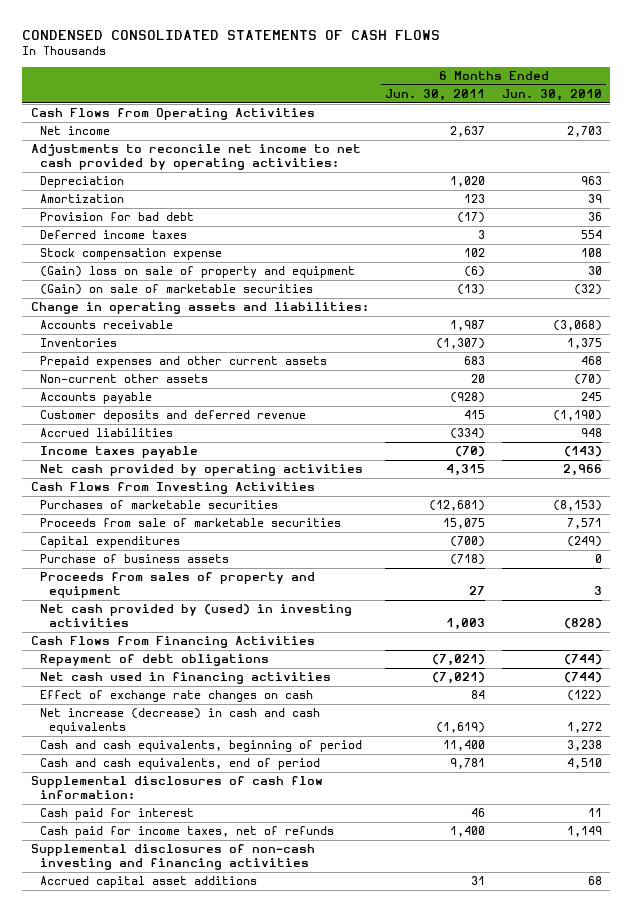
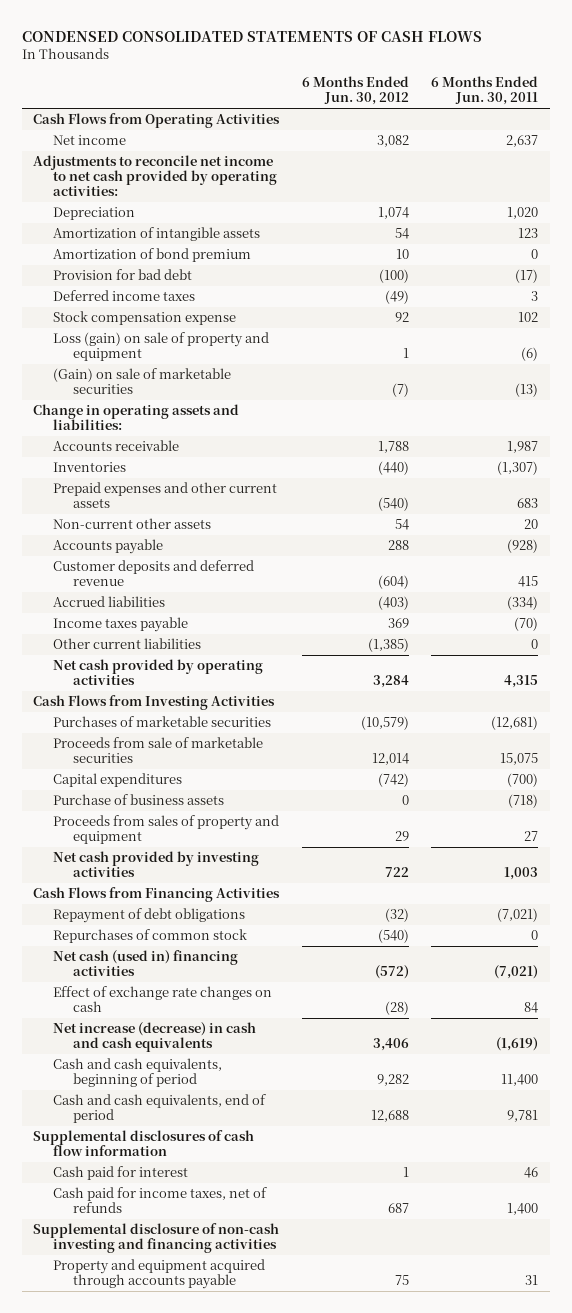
[502,89,603,102] Jun. 30, 2010 -> none
none -> [301,76,409,106] 6 Months Ended Jun. 30, 2012
[39,194,124,204] Amortization -> [53,227,261,242] Amortization of intangible assets
none -> [53,248,252,263] Amortization of bond premium
[39,266,355,279] (Gain) loss on sale of property and equipment -> [53,332,270,362] Loss (gain) on sale of property and equipment
none -> [53,638,202,650] Other current liabilities
[39,604,352,628] Net cash provided by (used) in investing activities -> [53,851,260,878] Net cash provided by investing activities
none -> [53,929,248,944] Repurchases of common stock
[39,672,331,685] Net cash used in financing activities -> [53,950,239,977] Net cash (used in) financing activities
[30,776,323,800] Supplemental disclosures of cash flow information: -> [33,1130,255,1157] Supplemental disclosures of cash flow information
[39,876,257,889] Accrued capital asset additions -> none
[30,844,315,871] Supplemental disclosures of non-cash investing and financing activities -> [33,1223,280,1254] Supplemental disclosure of non-cash investing and financing activities
none -> [53,1259,266,1290] Property and equipment acquired through accounts payable

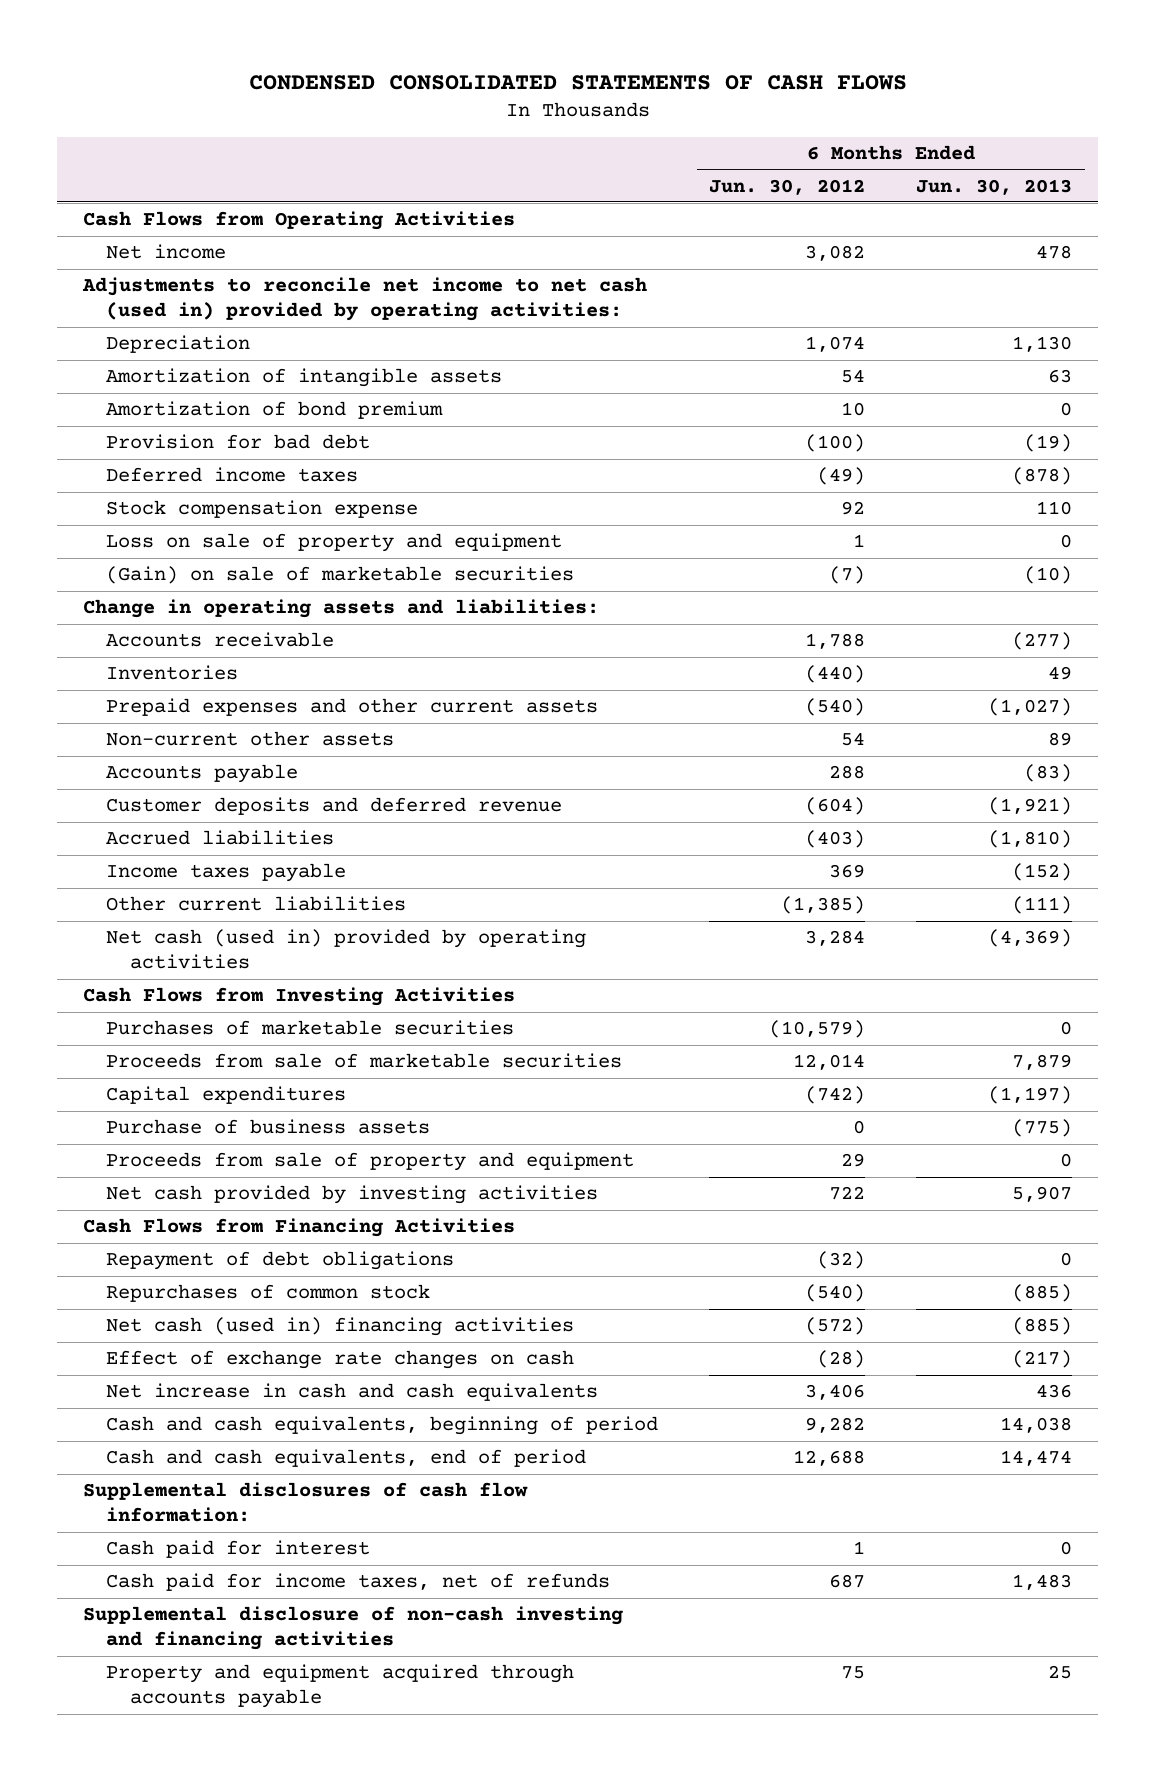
[431,76,539,106] 6 Months Ended Jun. 30, 2011 -> none
none -> [916,178,1073,195] Jun. 30, 2013
[33,155,278,197] Adjustments to reconcile net income to net cash provided by operating activities: -> [81,277,647,322] Adjustments to reconcile net income to net cash (used in) provided by operating activities:
[53,332,270,362] Loss (gain) on sale of property and equipment -> [106,533,563,553] Loss on sale of property and equipment
[53,659,264,686] Net cash provided by operating activities -> [106,929,587,970] Net cash (used in) provided by operating activities
[53,815,280,845] Proceeds from sales of property and equipment -> [106,1152,635,1172] Proceeds from sale of property and equipment
[53,1022,257,1053] Net increase (decrease) in cash and cash equivalents -> [106,1383,599,1402] Net increase in cash and cash equivalents
[33,1130,255,1157] Supplemental disclosures of cash flow information -> [82,1482,528,1523] Supplemental disclosures of cash flow information:

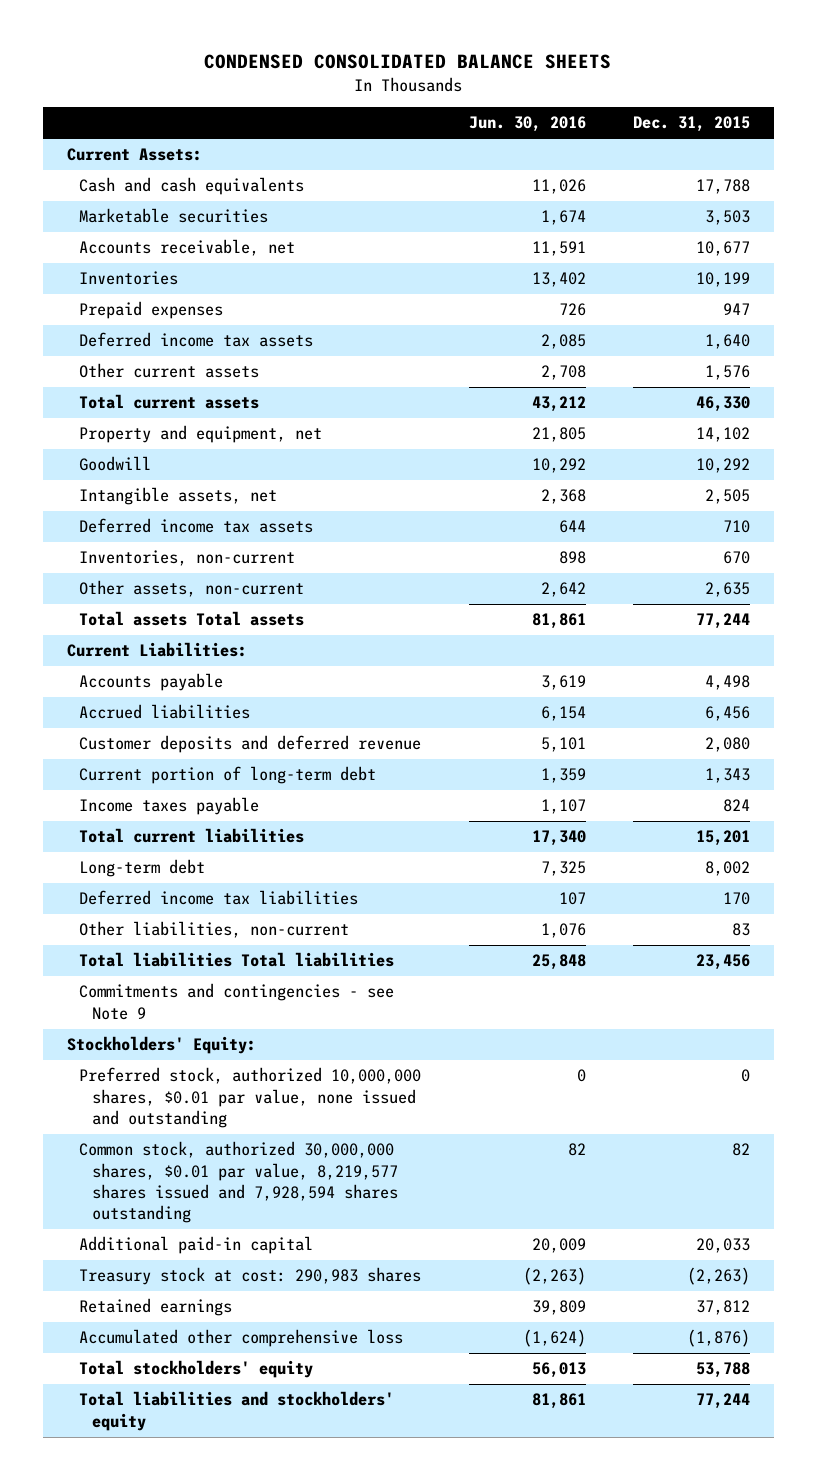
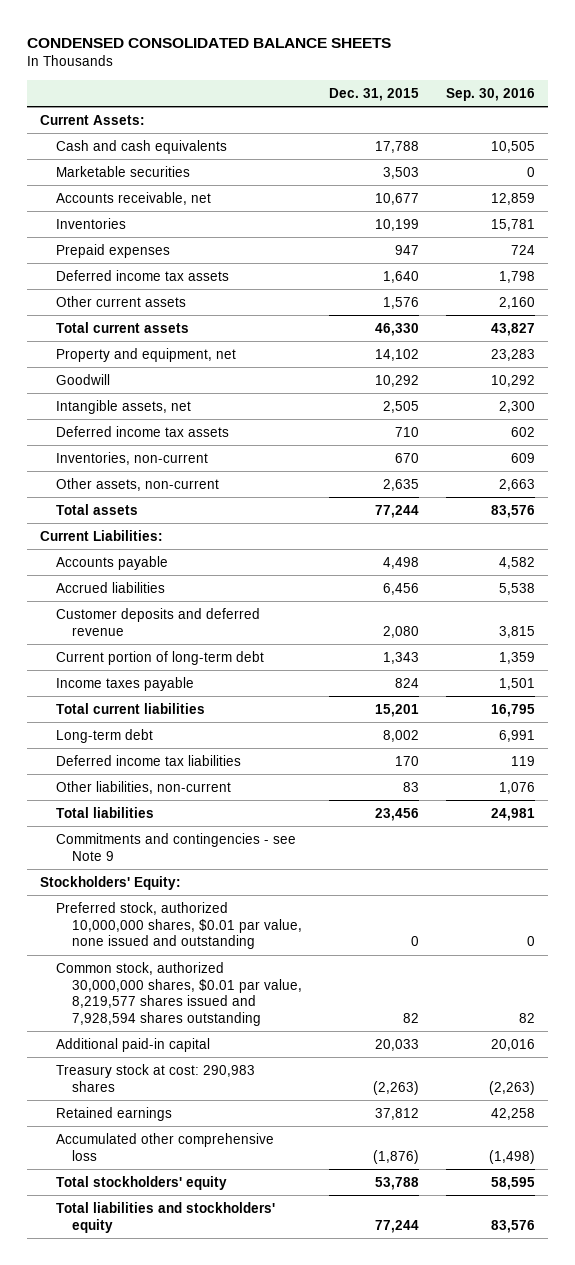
[468,116,586,133] Jun. 30, 2016 -> none
none -> [445,87,535,101] Sep. 30, 2016
[79,611,305,627] Total assets Total assets -> [55,503,138,515] Total assets
[79,952,395,968] Total liabilities Total liabilities -> [55,806,154,818] Total liabilities

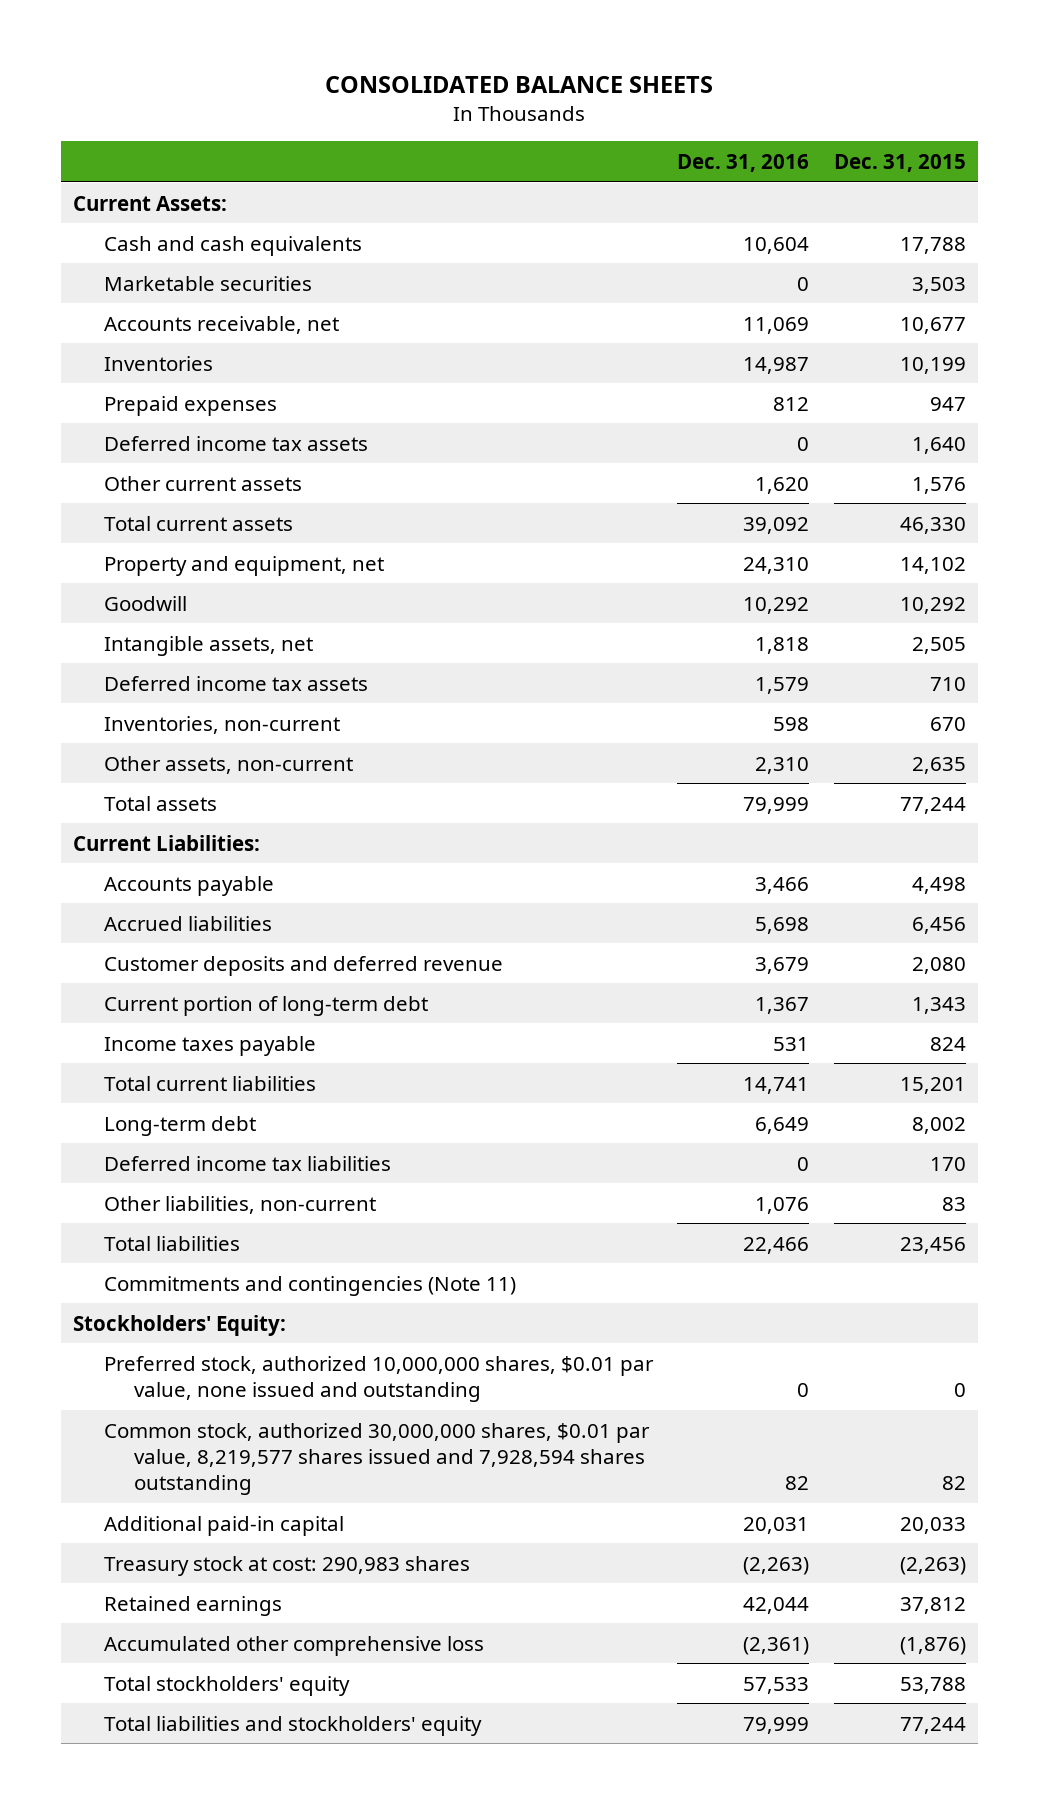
[26,37,391,48] CONDENSED CONSOLIDATED BALANCE SHEETS -> [325,76,714,94] CONSOLIDATED BALANCE SHEETS
[445,87,535,101] Sep. 30, 2016 -> none
none -> [677,153,810,172] Dec. 31, 2016
[55,832,296,861] Commitments and contingencies - see Note 9 -> [103,1275,516,1296] Commitments and contingencies (Note 11)

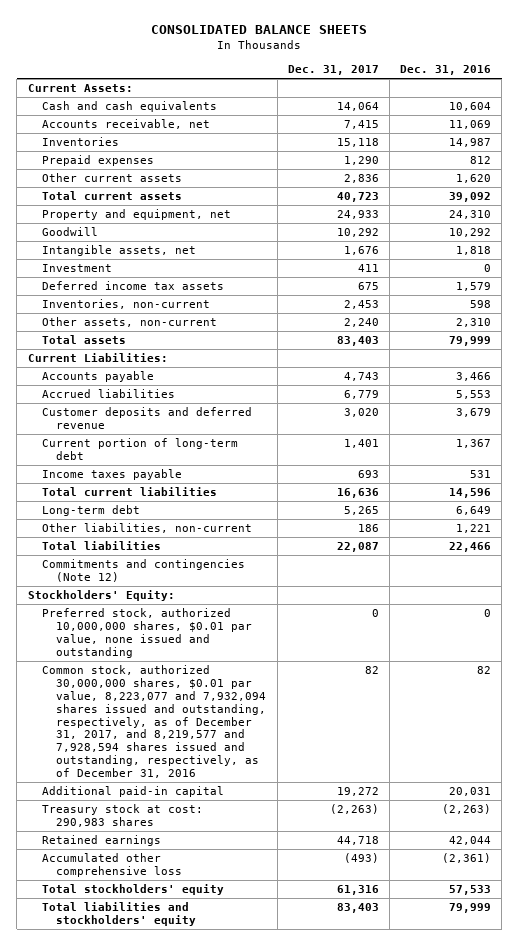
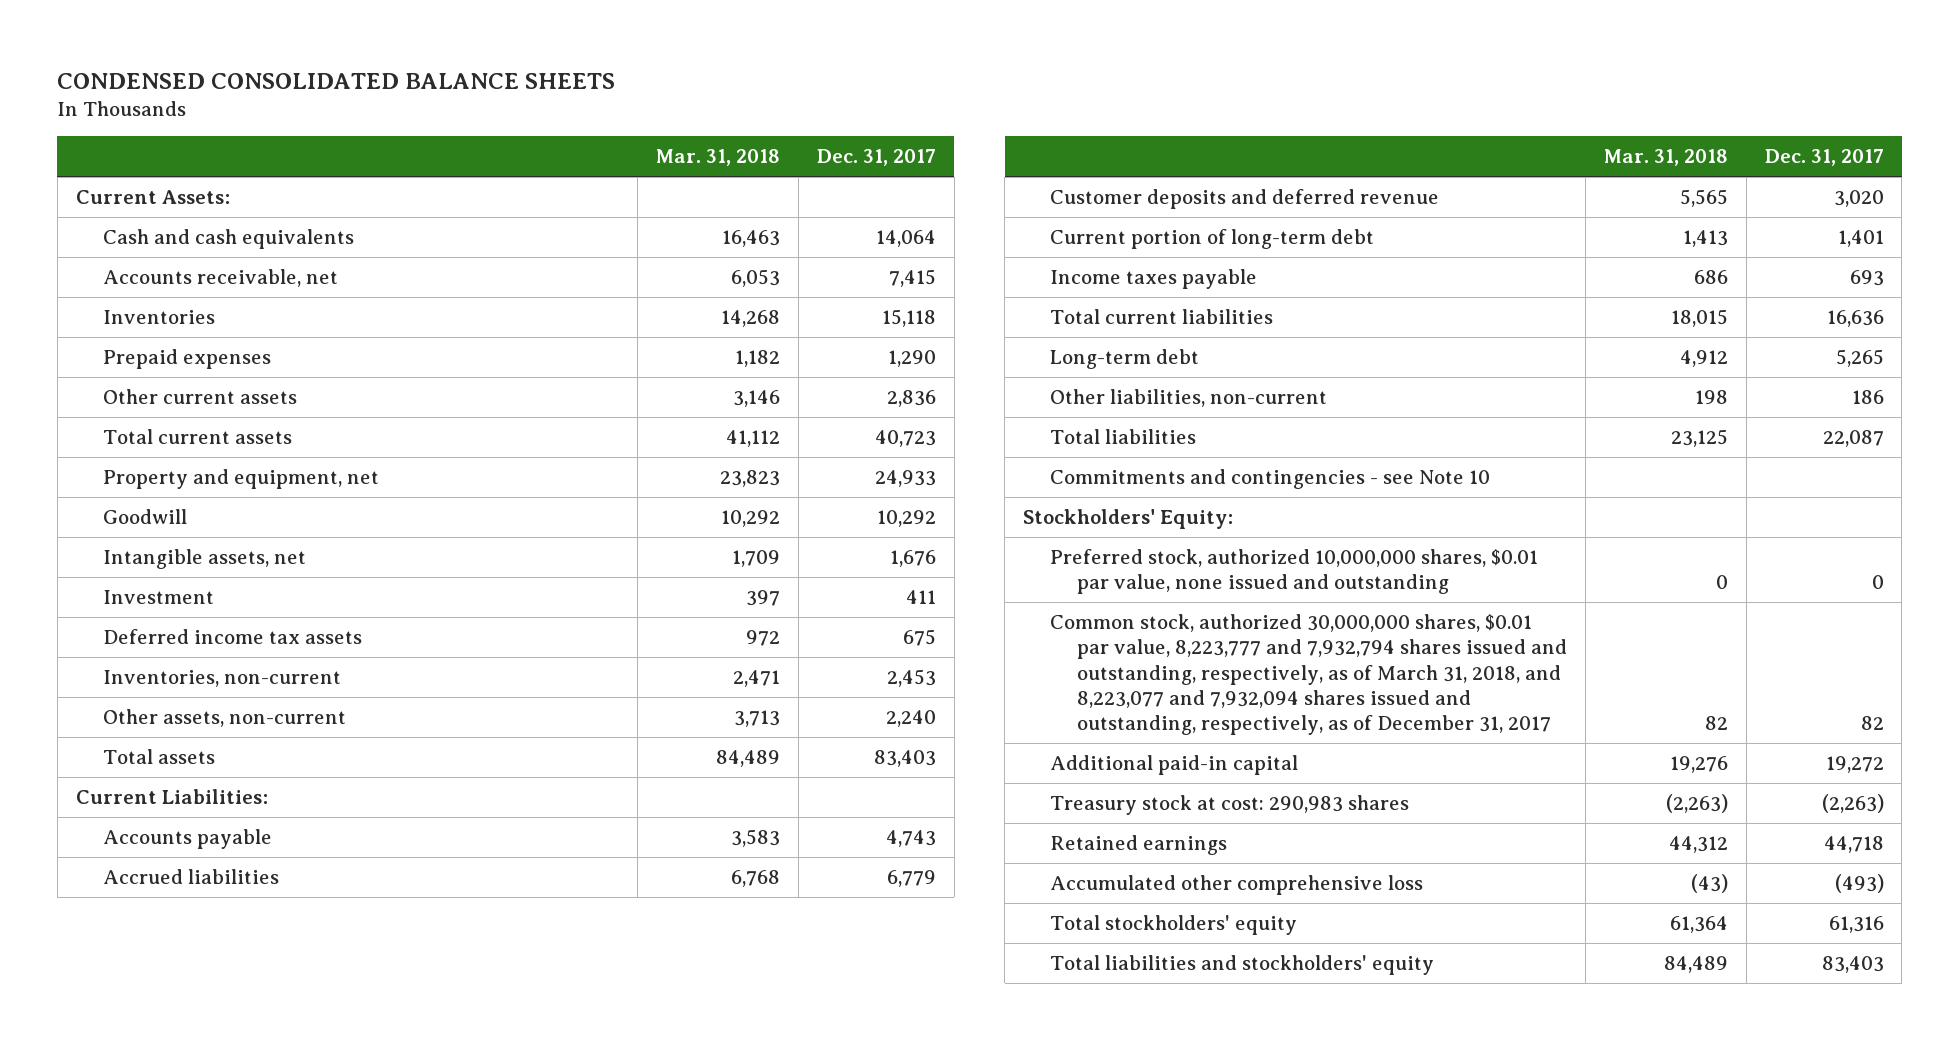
[151,25,368,35] CONSOLIDATED BALANCE SHEETS -> [57,72,616,89] CONDENSED CONSOLIDATED BALANCE SHEETS
[400,65,492,76] Dec. 31, 2016 -> none
none -> [656,149,781,167] Mar. 31, 2018
[42,559,246,582] Commitments and contingencies (Note 12) -> [1050,468,1491,489] Commitments and contingencies - see Note 10
[42,665,267,778] Common stock, authorized 30,000,000 shares, $0.01 par value, 8,223,077 and 7,932,094 shares issued and outstanding, respectively, as of December 31, 2017, and 8,219,577 and 7,928,594 shares issued and outstanding, respectively, as of December 31, 2016 -> [1050,613,1568,736] Common stock, authorized 30,000,000 shares, $0.01 par value, 8,223,777 and 7,932,794 shares issued and outstanding, respectively, as of March 31, 2018, and 8,223,077 and 7,932,094 shares issued and outstanding, respectively, as of December 31, 2017

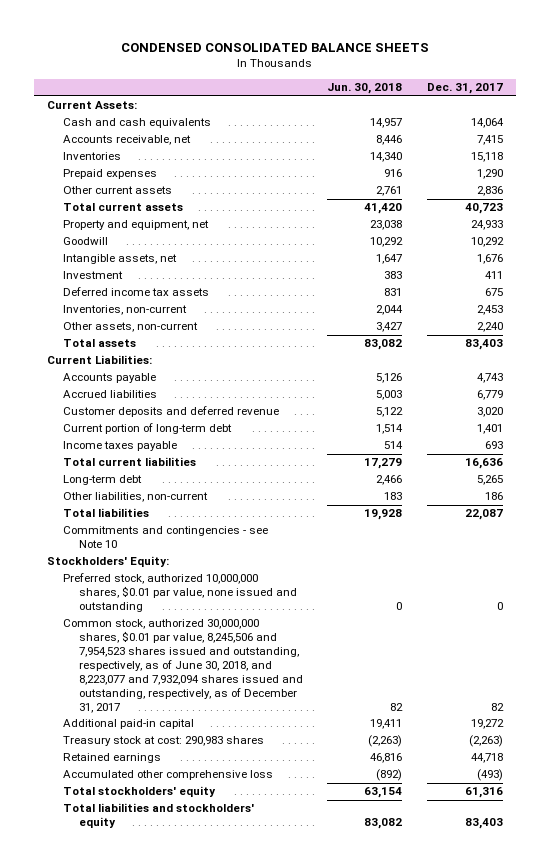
[656,149,781,167] Mar. 31, 2018 -> none
none -> [327,83,403,95] Jun. 30, 2018
[1050,613,1568,736] Common stock, authorized 30,000,000 shares, $0.01 par value, 8,223,777 and 7,932,794 shares issued and outstanding, respectively, as of March 31, 2018, and 8,223,077 and 7,932,094 shares issued and outstanding, respectively, as of December 31, 2017 -> [62,619,303,713] Common stock, authorized 30,000,000 shares, $0.01 par value, 8,245,506 and 7,954,523 shares issued and outstanding, respectively, as of June 30, 2018, and 8,223,077 and 7,932,094 shares issued and outstanding, respectively, as of December 31, 2017

